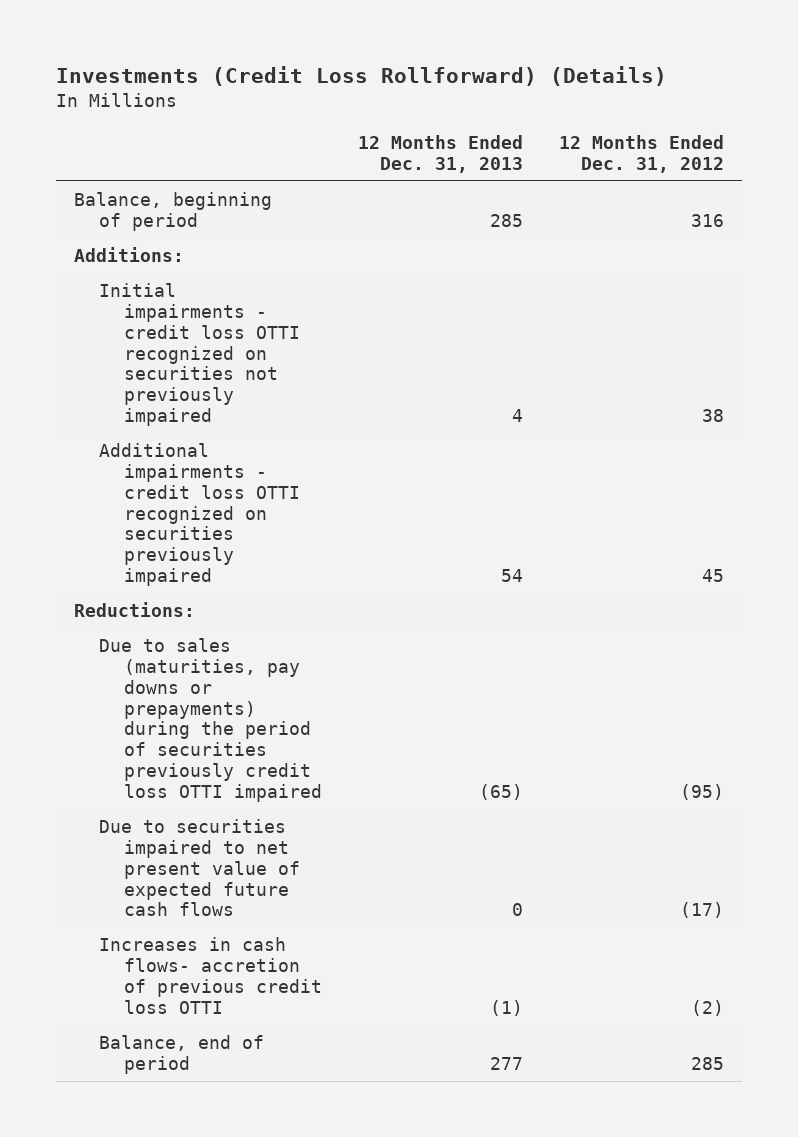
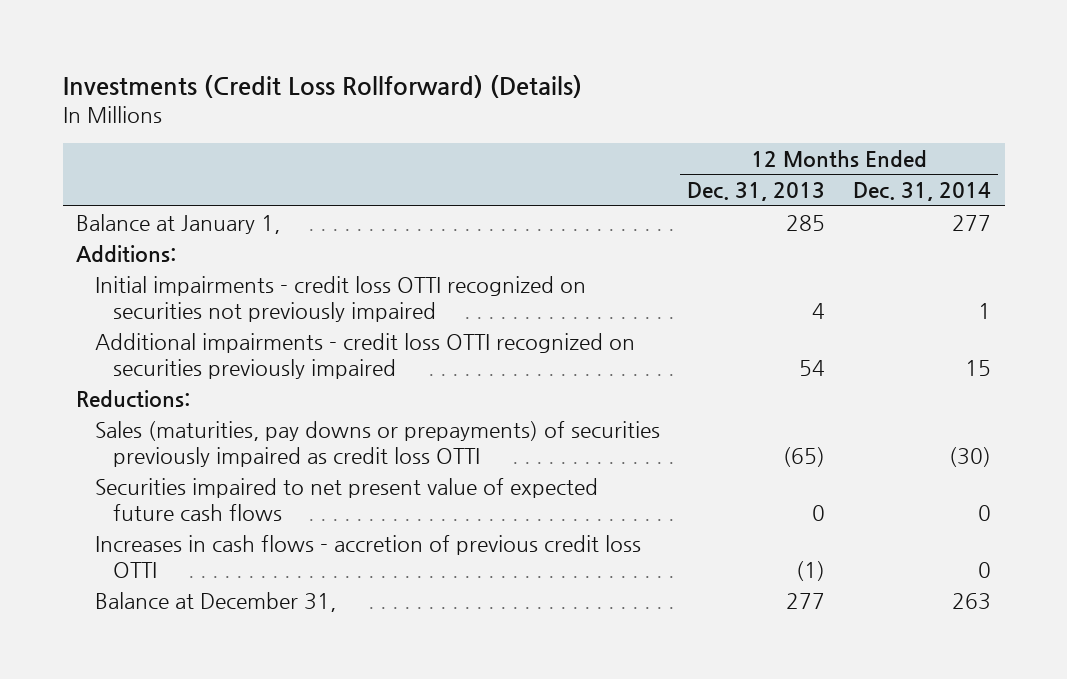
[559,134,725,173] 12 Months Ended Dec. 31, 2012 -> none
none -> [852,182,991,202] Dec. 31, 2014
[73,191,272,231] Balance, beginning of period -> [76,213,281,234] Balance at January 1,
[98,637,322,803] Due to sales (maturities, pay downs or prepayments) during the period of securities previously credit loss OTTI impaired -> [94,420,660,467] Sales (maturities, pay downs or prepayments) of securities previously impaired as credit loss OTTI
[98,818,300,917] Due to securities impaired to net present value of expected future cash flows -> [94,477,598,521] Securities impaired to net present value of expected future cash flows
[98,936,322,1014] Increases in cash flows- accretion of previous credit loss OTTI -> [94,534,641,578] Increases in cash flows - accretion of previous credit loss OTTI
[98,1034,264,1074] Balance, end of period -> [94,591,336,612] Balance at December 31,

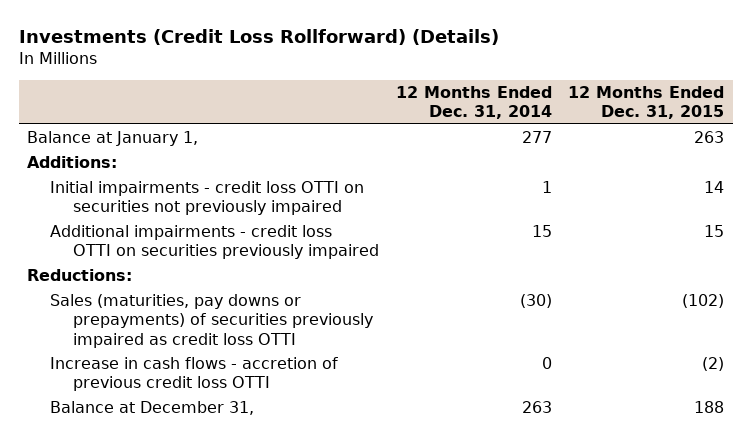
[687,182,826,202] Dec. 31, 2013 -> none
none -> [568,85,725,120] 12 Months Ended Dec. 31, 2015
[94,275,586,322] Initial impairments - credit loss OTTI recognized on securities not previously impaired -> [50,181,365,216] Initial impairments - credit loss OTTI on securities not previously impaired
[94,332,635,379] Additional impairments - credit loss OTTI recognized on securities previously impaired -> [50,225,380,260] Additional impairments - credit loss OTTI on securities previously impaired
[94,477,598,521] Securities impaired to net present value of expected future cash flows -> none
[94,534,641,578] Increases in cash flows - accretion of previous credit loss OTTI -> [50,357,339,392] Increase in cash flows - accretion of previous credit loss OTTI

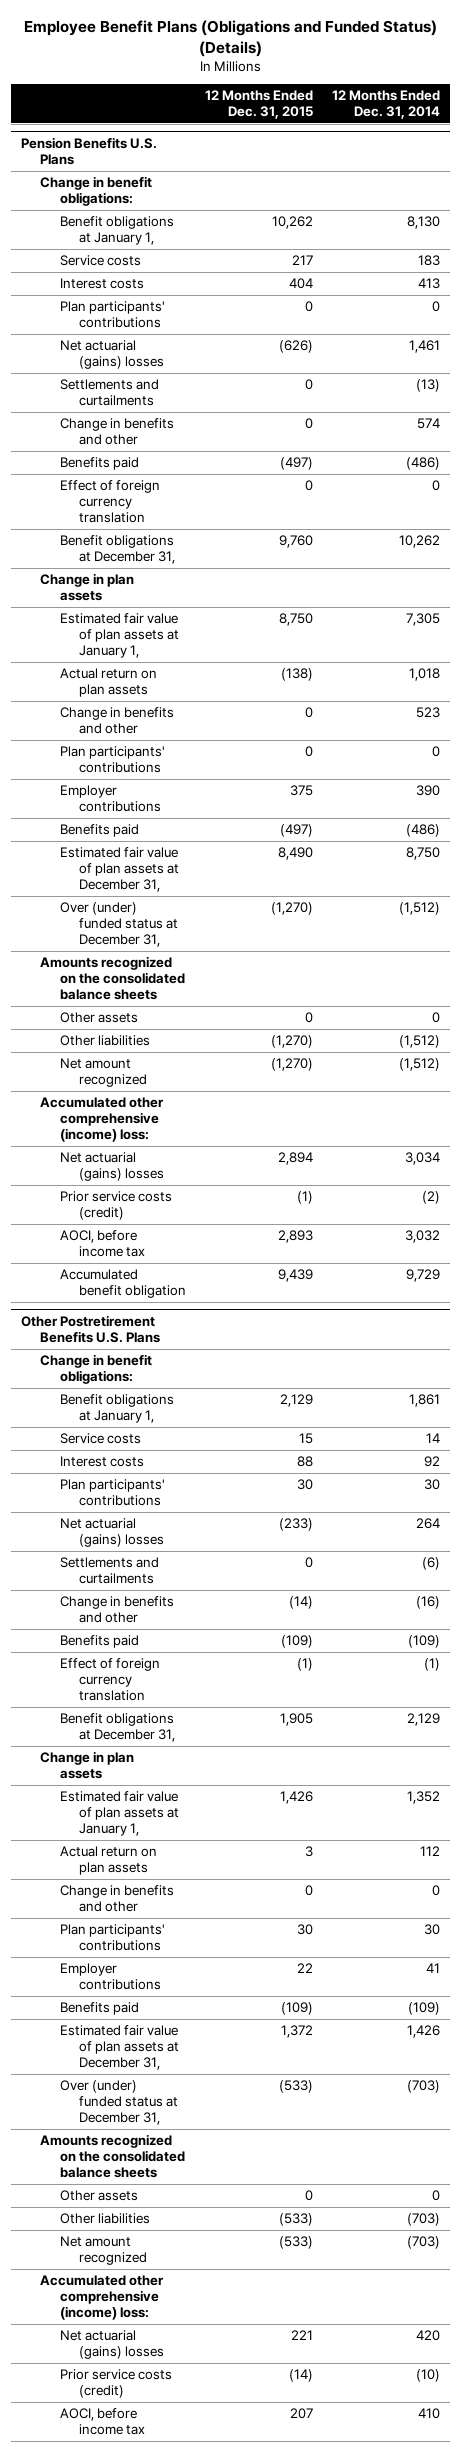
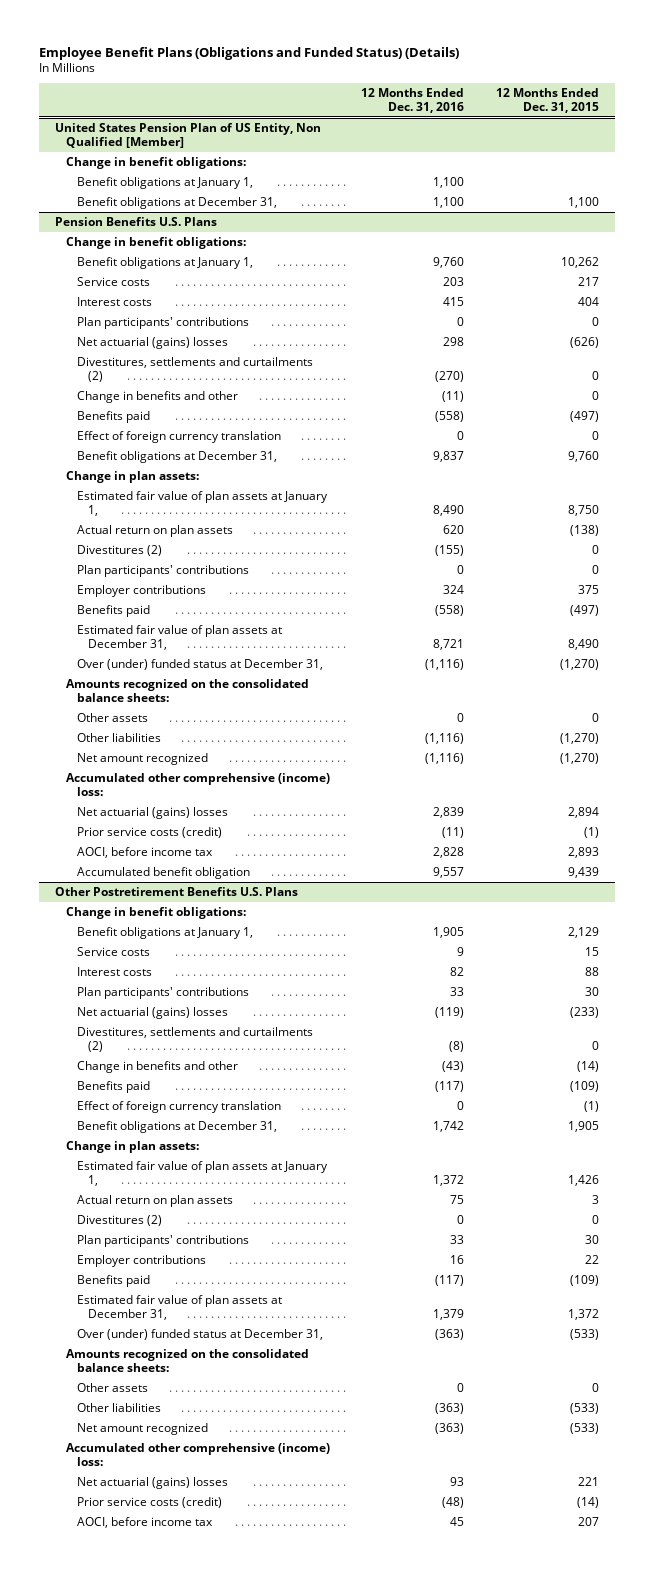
[332,90,441,120] 12 Months Ended Dec. 31, 2014 -> none
none -> [361,88,465,113] 12 Months Ended Dec. 31, 2016
none -> [54,123,321,148] United States Pension Plan of US Entity, Non Qualified [Member]
none -> [65,157,246,170] Change in benefit obligations:
none -> [77,177,254,190] Benefit obligations at January 1,
none -> [77,197,278,210] Benefit obligations at December 31,
[59,379,159,407] Settlements and curtailments -> [77,357,314,382] Divestitures, settlements and curtailments (2)
[40,573,135,602] Change in plan assets -> [65,471,199,484] Change in plan assets:
[59,707,174,735] Change in benefits and other -> none
none -> [77,545,163,557] Divestitures (2)
[40,956,185,1000] Amounts recognized on the consolidated balance sheets -> [65,679,309,702] Amounts recognized on the consolidated balance sheets:
[59,1557,159,1585] Settlements and curtailments -> [77,1027,314,1052] Divestitures, settlements and curtailments (2)
[40,1751,135,1780] Change in plan assets -> [65,1141,199,1154] Change in plan assets:
[59,1885,174,1913] Change in benefits and other -> none
none -> [77,1215,163,1227] Divestitures (2)
[40,2134,185,2178] Amounts recognized on the consolidated balance sheets -> [65,1349,309,1372] Amounts recognized on the consolidated balance sheets:

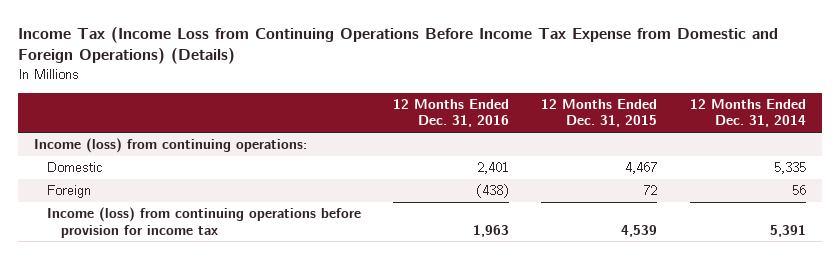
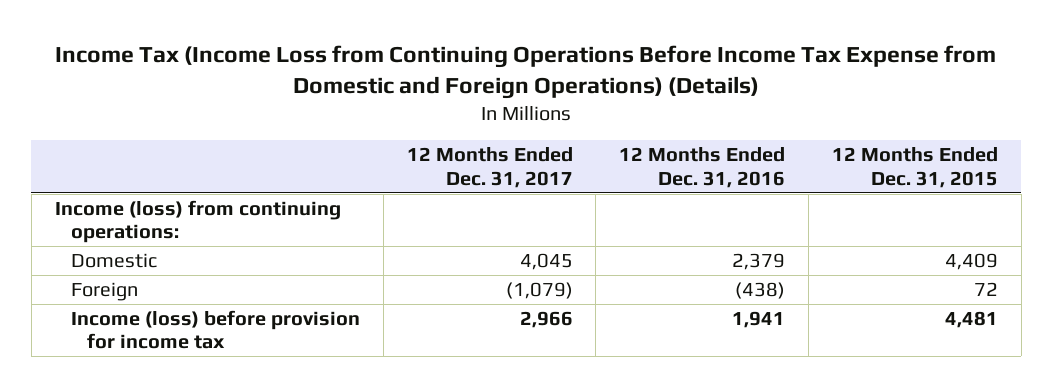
[689,99,806,128] 12 Months Ended Dec. 31, 2014 -> none
none -> [406,147,573,188] 12 Months Ended Dec. 31, 2017
[477,162,510,175] 2,401 -> [732,252,786,270] 2,379
[625,162,658,175] 4,467 -> [944,252,998,270] 4,409
[47,207,362,238] Income (loss) from continuing operations before provision for income tax -> [71,309,361,350] Income (loss) before provision for income tax
[473,224,510,237] 1,963 -> [732,310,786,328] 1,941
[621,224,658,237] 4,539 -> [944,310,998,328] 4,481

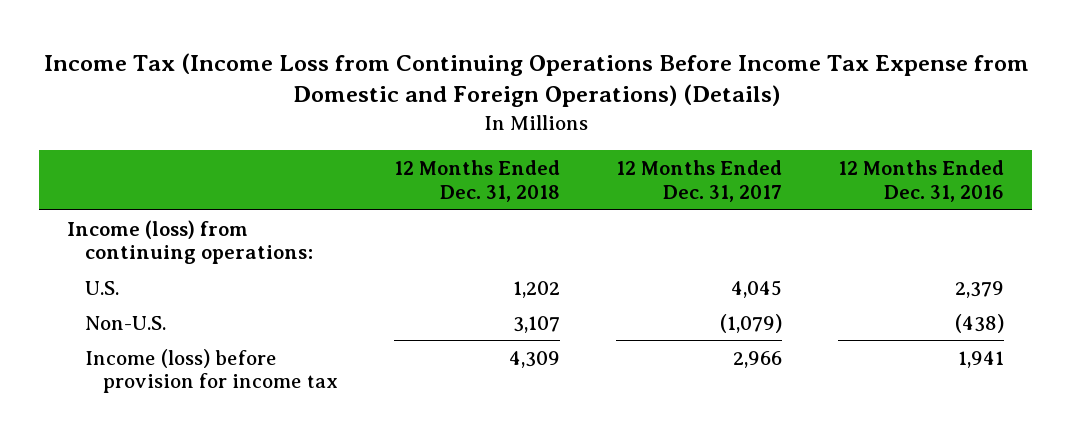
[831,147,998,188] 12 Months Ended Dec. 31, 2015 -> none
none -> [394,160,561,202] 12 Months Ended Dec. 31, 2018
[71,252,158,268] Domestic -> [85,280,120,295] U.S.
[71,281,139,301] Foreign -> [85,315,167,330] Non-U.S.

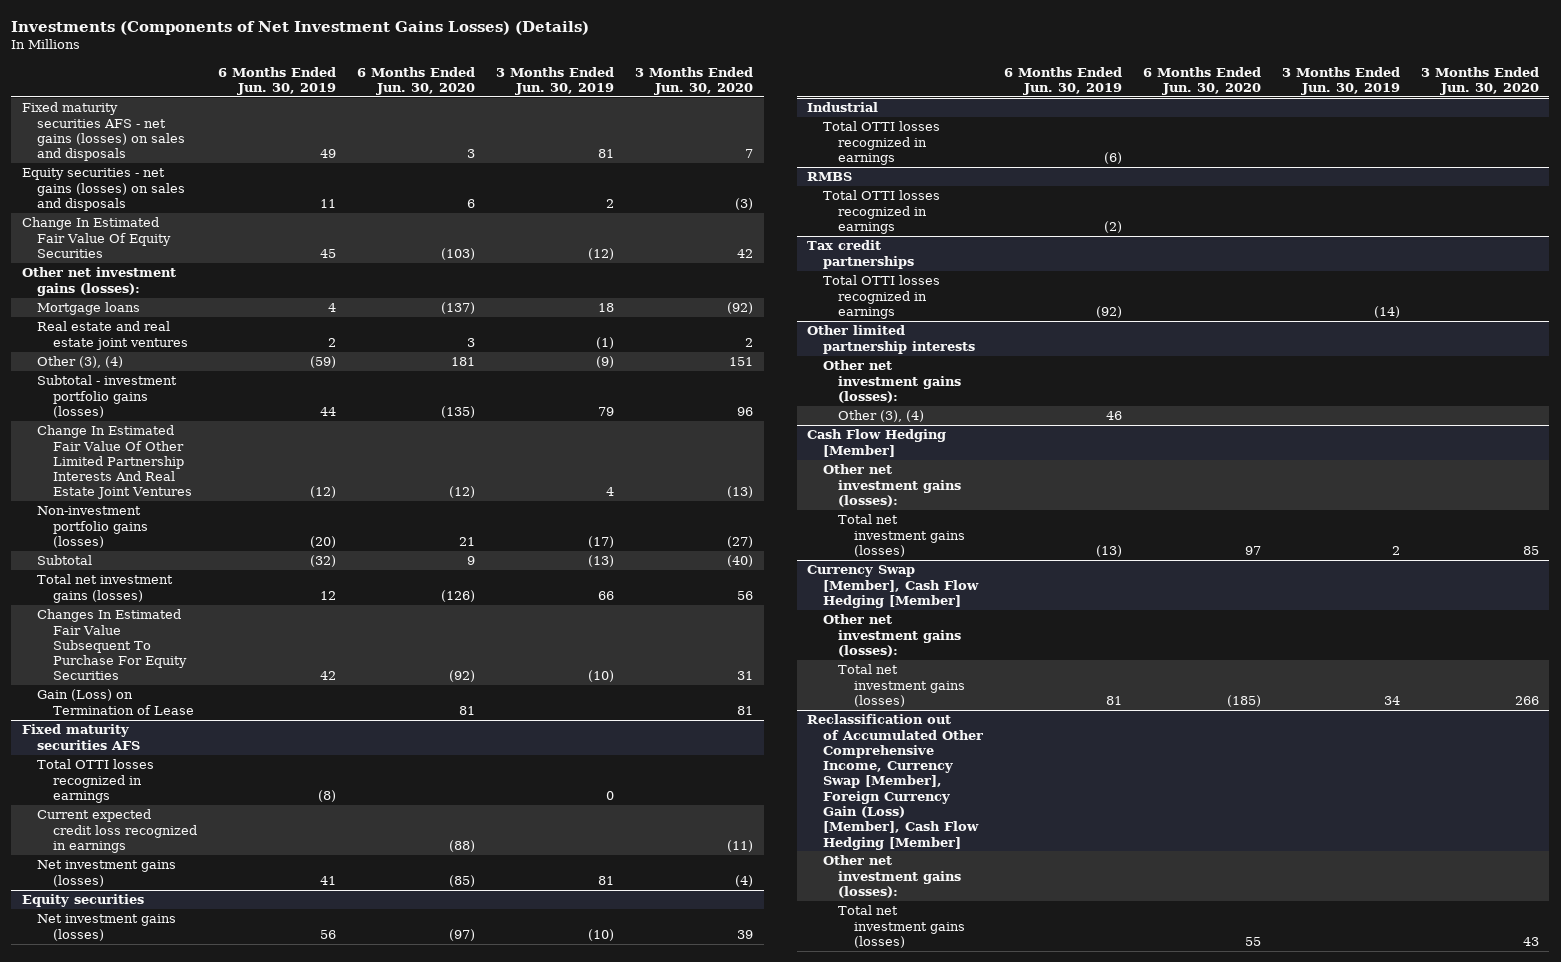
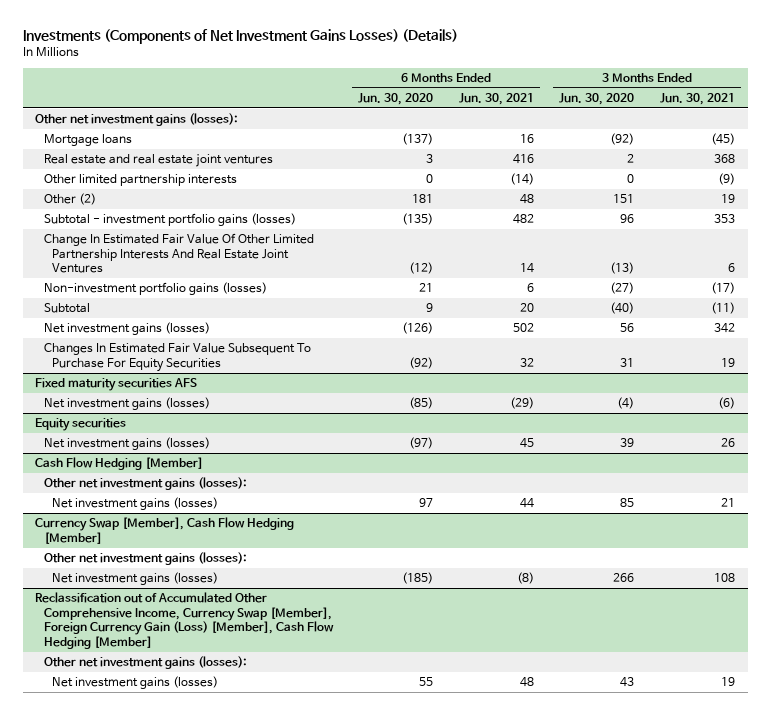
[218,66,337,95] 6 Months Ended Jun. 30, 2019 -> none
[496,66,615,95] 3 Months Ended Jun. 30, 2019 -> none
none -> [458,92,534,105] Jun. 30, 2021
none -> [659,92,735,105] Jun. 30, 2021
[21,102,186,162] Fixed maturity securities AFS - net gains (losses) on sales and disposals -> none
[21,168,186,211] Equity securities - net gains (losses) on sales and disposals -> none
[21,217,172,258] Change In Estimated Fair Value Of Equity Securities -> none
none -> [43,174,237,187] Other limited partnership interests
[37,356,124,369] Other (3), (4) -> [43,193,96,206] Other (2)
[37,574,174,603] Total net investment gains (losses) -> [43,322,210,336] Net investment gains (losses)
[37,689,194,715] Gain (Loss) on Termination of Lease -> none
[37,759,155,803] Total OTTI losses recognized in earnings -> none
[37,809,197,853] Current expected credit loss recognized in earnings -> none
[807,102,879,113] Industrial -> none
[822,121,940,165] Total OTTI losses recognized in earnings -> none
[807,172,853,182] RMBS -> none
[822,190,940,234] Total OTTI losses recognized in earnings -> none
[807,240,914,269] Tax credit partnerships -> none
[822,275,940,319] Total OTTI losses recognized in earnings -> none
[807,325,975,354] Other limited partnership interests -> none
[822,360,962,403] Other net investment gains (losses): -> none
[838,410,925,423] Other (3), (4) -> none
[838,514,965,557] Total net investment gains (losses) -> [51,497,218,511] Net investment gains (losses)
[838,664,965,707] Total net investment gains (losses) -> [51,572,218,586] Net investment gains (losses)
[838,905,965,948] Total net investment gains (losses) -> [51,676,218,690] Net investment gains (losses)

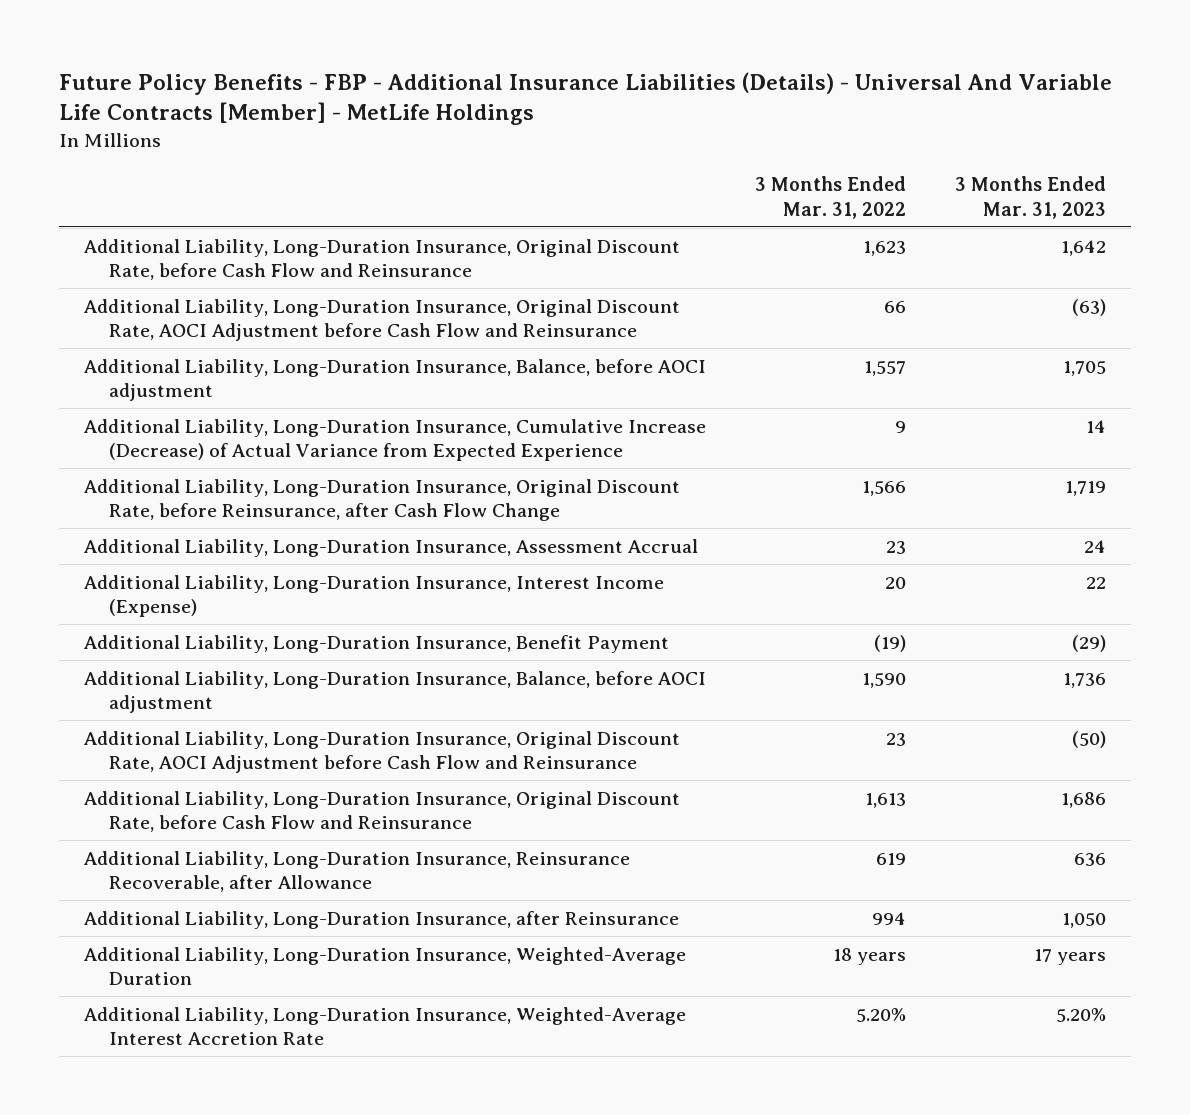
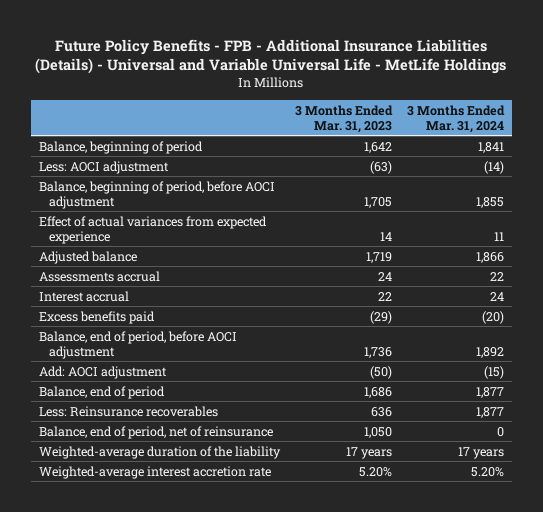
[59,71,1113,126] Future Policy Benefits - FBP - Additional Insurance Liabilities (Details) - Universal And Variable Life Contracts [Member] - MetLife Holdings -> [35,38,507,75] Future Policy Benefits - FPB - Additional Insurance Liabilities (Details) - Universal and Variable Universal Life - MetLife Holdings
[754,175,906,219] 3 Months Ended Mar. 31, 2022 -> none
none -> [406,104,505,133] 3 Months Ended Mar. 31, 2024
[83,238,680,281] Additional Liability, Long-Duration Insurance, Original Discount Rate, before Cash Flow and Reinsurance -> [38,140,203,154] Balance, beginning of period
[83,298,680,342] Additional Liability, Long-Duration Insurance, Original Discount Rate, AOCI Adjustment before Cash Flow and Reinsurance -> [38,160,169,174] Less: AOCI adjustment
[83,358,706,402] Additional Liability, Long-Duration Insurance, Balance, before AOCI adjustment -> [38,180,275,209] Balance, beginning of period, before AOCI adjustment
[83,418,706,462] Additional Liability, Long-Duration Insurance, Cumulative Increase (Decrease) of Actual Variance from Expected Experience -> [38,215,267,244] Effect of actual variances from expected experience
[83,478,680,522] Additional Liability, Long-Duration Insurance, Original Discount Rate, before Reinsurance, after Cash Flow Change -> [38,250,137,264] Adjusted balance
[83,538,698,557] Additional Liability, Long-Duration Insurance, Assessment Accrual -> [38,270,160,282] Assessments accrual
[83,574,664,618] Additional Liability, Long-Duration Insurance, Interest Income (Expense) -> [38,290,129,302] Interest accrual
[83,634,669,653] Additional Liability, Long-Duration Insurance, Benefit Payment -> [38,310,155,324] Excess benefits paid
[83,670,706,714] Additional Liability, Long-Duration Insurance, Balance, before AOCI adjustment -> [38,330,237,359] Balance, end of period, before AOCI adjustment
[83,730,680,774] Additional Liability, Long-Duration Insurance, Original Discount Rate, AOCI Adjustment before Cash Flow and Reinsurance -> [38,365,167,379] Add: AOCI adjustment
[83,790,680,833] Additional Liability, Long-Duration Insurance, Original Discount Rate, before Cash Flow and Reinsurance -> [38,385,165,399] Balance, end of period
[83,850,630,893] Additional Liability, Long-Duration Insurance, Reinsurance Recoverable, after Allowance -> [38,405,218,417] Less: Reinsurance recoverables
[83,910,679,929] Additional Liability, Long-Duration Insurance, after Reinsurance -> [38,425,273,439] Balance, end of period, net of reinsurance
[83,946,686,986] Additional Liability, Long-Duration Insurance, Weighted-Average Duration -> [38,445,281,459] Weighted-average duration of the liability
[83,1006,686,1046] Additional Liability, Long-Duration Insurance, Weighted-Average Interest Accretion Rate -> [38,465,271,479] Weighted-average interest accretion rate

